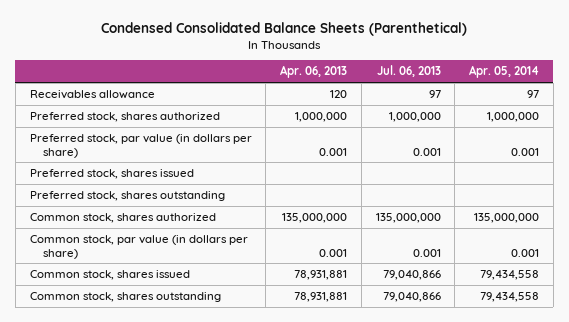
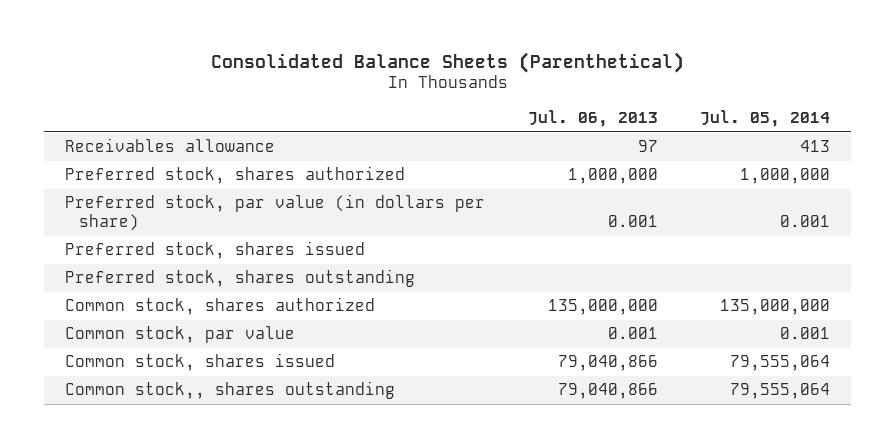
[101,22,468,37] Condensed Consolidated Balance Sheets (Parenthetical) -> [210,51,684,73] Consolidated Balance Sheets (Parenthetical)
[280,65,348,79] Apr. 06, 2013 -> none
[469,65,540,79] Apr. 05, 2014 -> none
none -> [700,110,831,128] Jul. 05, 2014
[29,235,248,259] Common stock, par value (in dollars per share) -> [64,326,295,344] Common stock, par value
[29,292,221,303] Common stock, shares outstanding -> [64,381,395,400] Common stock,, shares outstanding

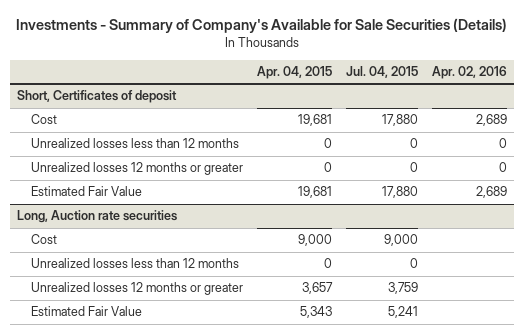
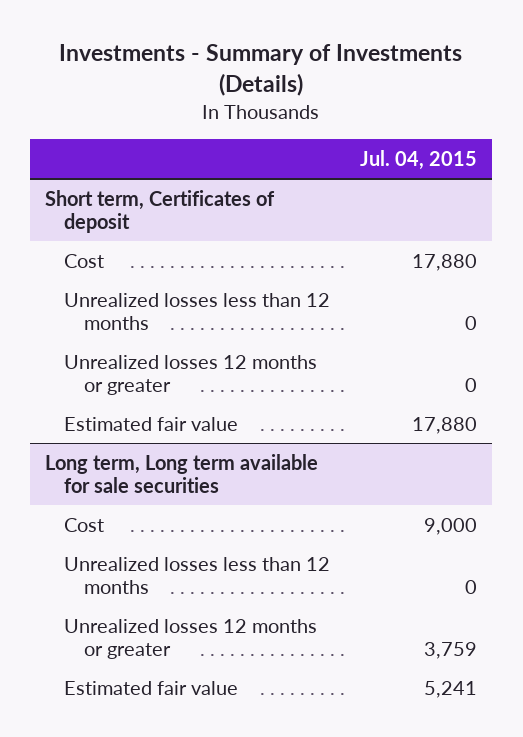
[16,18,508,34] Investments - Summary of Company's Available for Sale Securities (Details) -> [59,44,463,97] Investments - Summary of Investments (Details)
[257,66,333,80] Apr. 04, 2015 -> none
[431,66,507,80] Apr. 02, 2016 -> none
[17,90,178,104] Short, Certificates of deposit -> [45,189,276,234] Short term, Certificates of deposit
[17,210,178,224] Long, Auction rate securities -> none
[31,186,143,197] Estimated Fair Value -> [64,416,239,431] Estimated fair value
none -> [45,453,319,494] Long term, Long term available for sale securities
[31,306,143,317] Estimated Fair Value -> [64,680,239,695] Estimated fair value

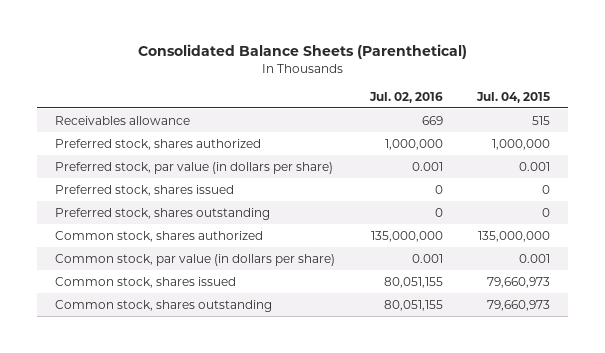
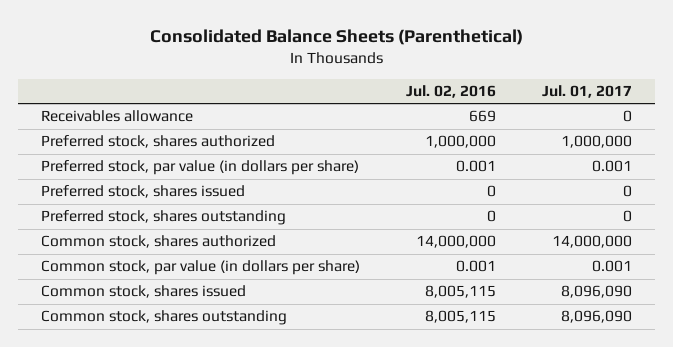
[476,91,551,103] Jul. 04, 2015 -> none
none -> [542,84,633,98] Jul. 01, 2017
[370,230,443,242] 135,000,000 -> [416,235,497,249] 14,000,000
[383,276,443,288] 80,051,155 -> [425,285,497,299] 8,005,115
[383,299,443,311] 80,051,155 -> [425,310,497,324] 8,005,115

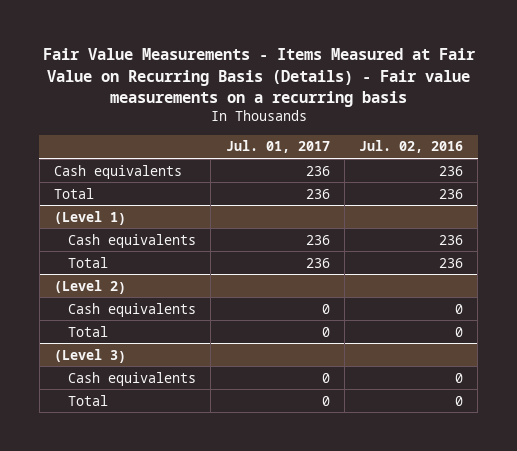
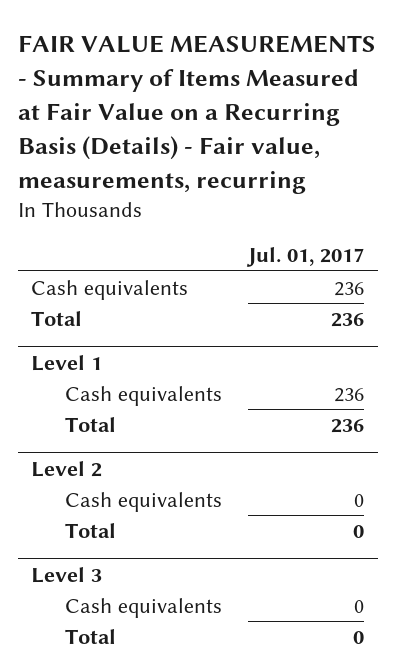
[42,48,476,107] Fair Value Measurements - Items Measured at Fair Value on Recurring Basis (Details) - Fair value measurements on a recurring basis -> [17,34,376,194] FAIR VALUE MEASUREMENTS - Summary of Items Measured at Fair Value on a Recurring Basis (Details) - Fair value, measurements, recurring
[359,140,464,154] Jul. 02, 2016 -> none
[53,210,126,225] (Level 1) -> [30,354,102,371] Level 1
[53,279,126,294] (Level 2) -> [30,460,102,477] Level 2
[53,348,126,363] (Level 3) -> [30,566,102,583] Level 3

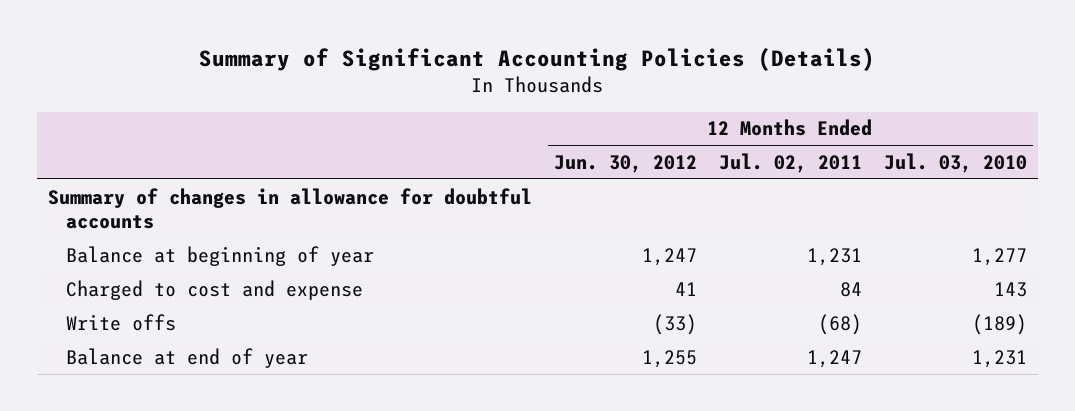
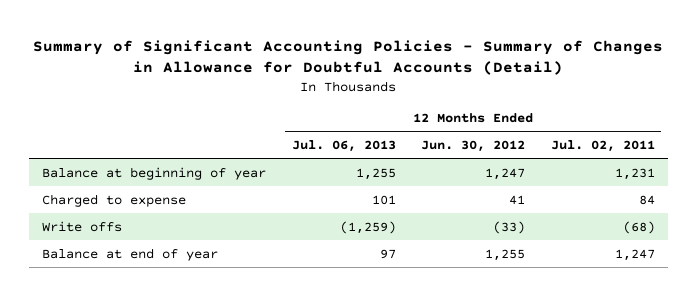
[199,48,876,72] Summary of Significant Accounting Policies (Details) -> [33,39,664,76] Summary of Significant Accounting Policies - Summary of Changes in Allowance for Doubtful Accounts (Detail)
[884,152,1028,173] Jul. 03, 2010 -> none
none -> [291,140,396,153] Jul. 06, 2013
[47,187,532,230] Summary of changes in allowance for doubtful accounts -> none
[66,279,364,300] Charged to cost and expense -> [41,193,186,207] Charged to expense

